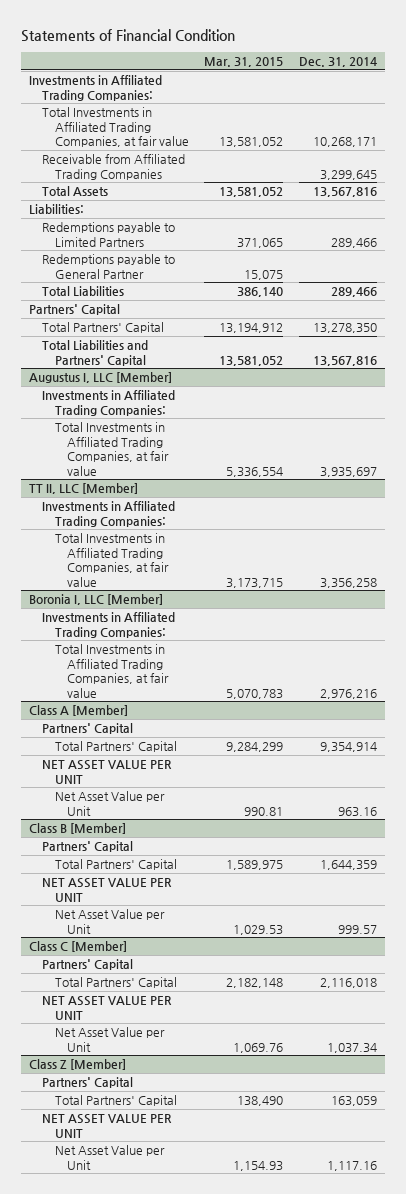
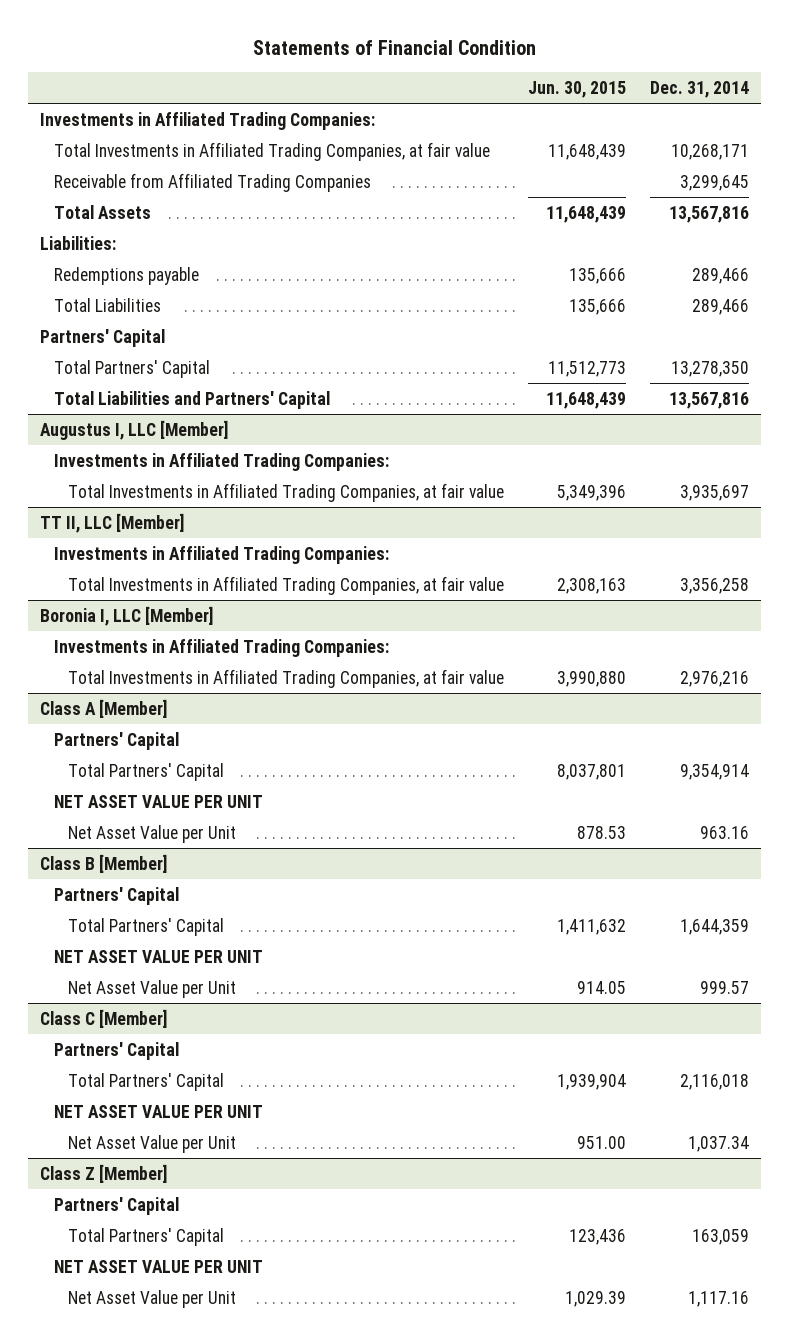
[204,57,284,68] Mar. 31, 2015 -> none
none -> [528,81,627,99] Jun. 30, 2015
[41,254,175,279] Redemptions payable to General Partner -> none
[41,222,175,247] Redemptions payable to Limited Partners -> [54,266,200,285] Redemptions payable

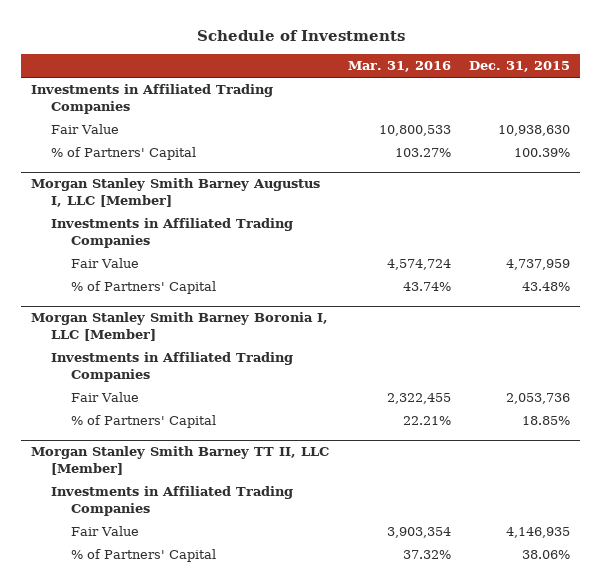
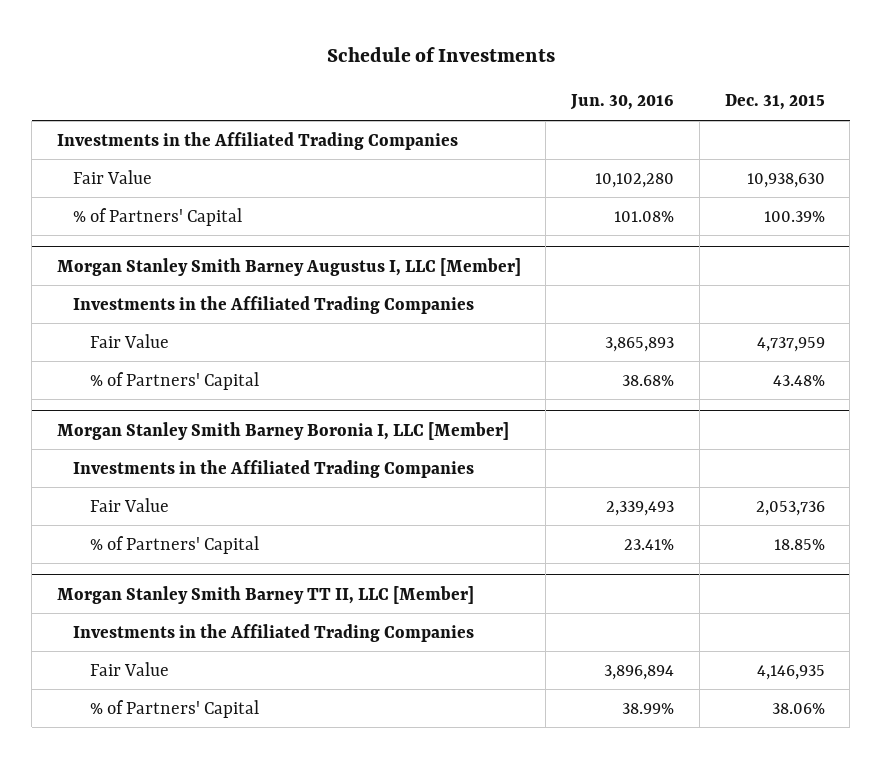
[347,61,451,73] Mar. 31, 2016 -> none
none -> [570,94,675,111] Jun. 30, 2016
[30,84,273,114] Investments in Affiliated Trading Companies -> [56,131,458,150] Investments in the Affiliated Trading Companies
[50,218,293,248] Investments in Affiliated Trading Companies -> [73,295,475,314] Investments in the Affiliated Trading Companies
[50,352,293,382] Investments in Affiliated Trading Companies -> [73,459,475,478] Investments in the Affiliated Trading Companies
[50,486,293,516] Investments in Affiliated Trading Companies -> [73,623,475,642] Investments in the Affiliated Trading Companies

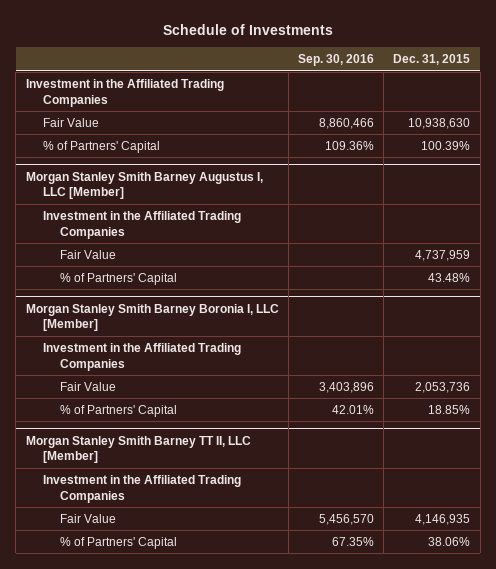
[570,94,675,111] Jun. 30, 2016 -> none
none -> [298,54,375,67] Sep. 30, 2016
[56,131,458,150] Investments in the Affiliated Trading Companies -> [25,78,224,107] Investment in the Affiliated Trading Companies
[73,295,475,314] Investments in the Affiliated Trading Companies -> [42,210,241,239] Investment in the Affiliated Trading Companies
[73,459,475,478] Investments in the Affiliated Trading Companies -> [42,342,241,371] Investment in the Affiliated Trading Companies
[73,623,475,642] Investments in the Affiliated Trading Companies -> [42,474,241,503] Investment in the Affiliated Trading Companies

